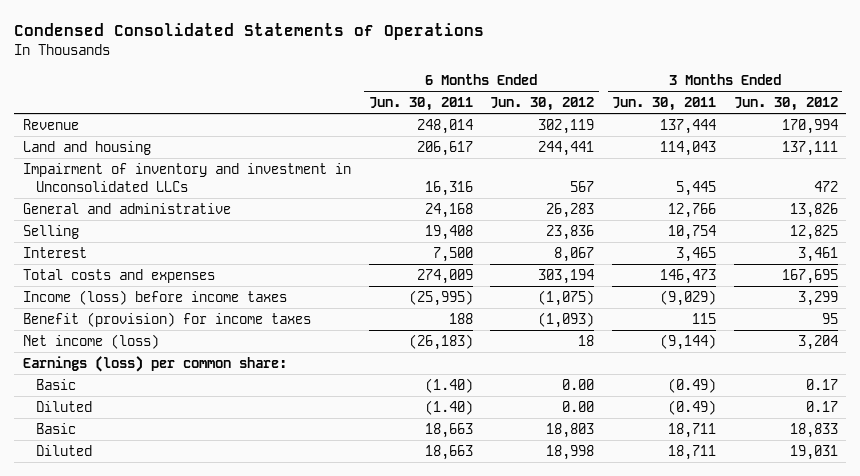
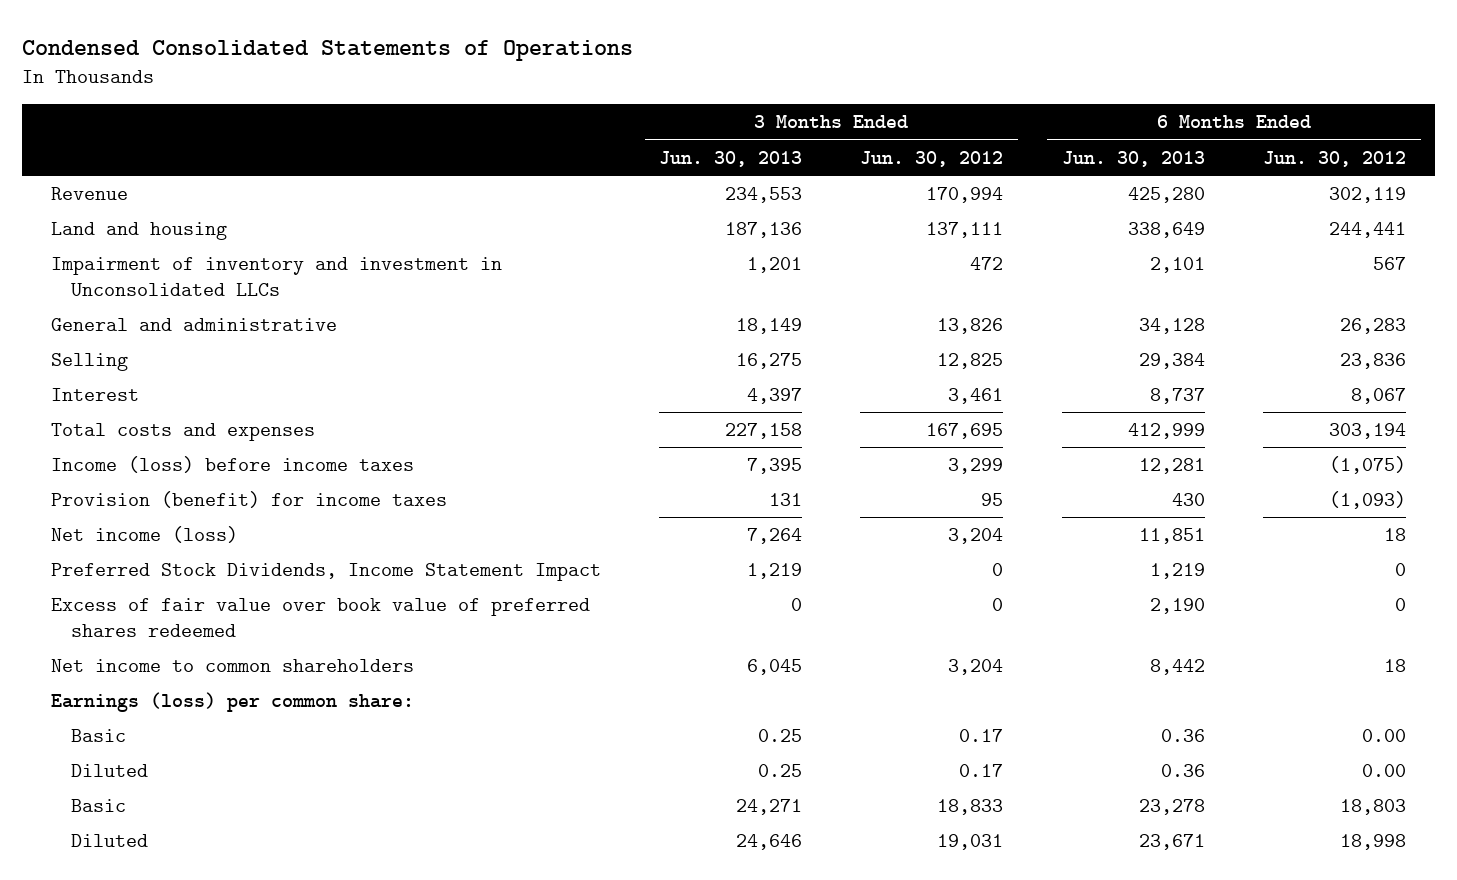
[368,96,473,111] Jun. 30, 2011 -> none
[611,96,716,111] Jun. 30, 2011 -> none
none -> [659,150,803,167] Jun. 30, 2013
none -> [1061,150,1205,167] Jun. 30, 2013
[22,311,311,327] Benefit (provision) for income taxes -> [50,491,447,509] Provision (benefit) for income taxes
none -> [50,563,601,582] Preferred Stock Dividends, Income Statement Impact
none -> [50,598,590,637] Excess of fair value over book value of preferred shares redeemed
none -> [50,659,414,673] Net income to common shareholders

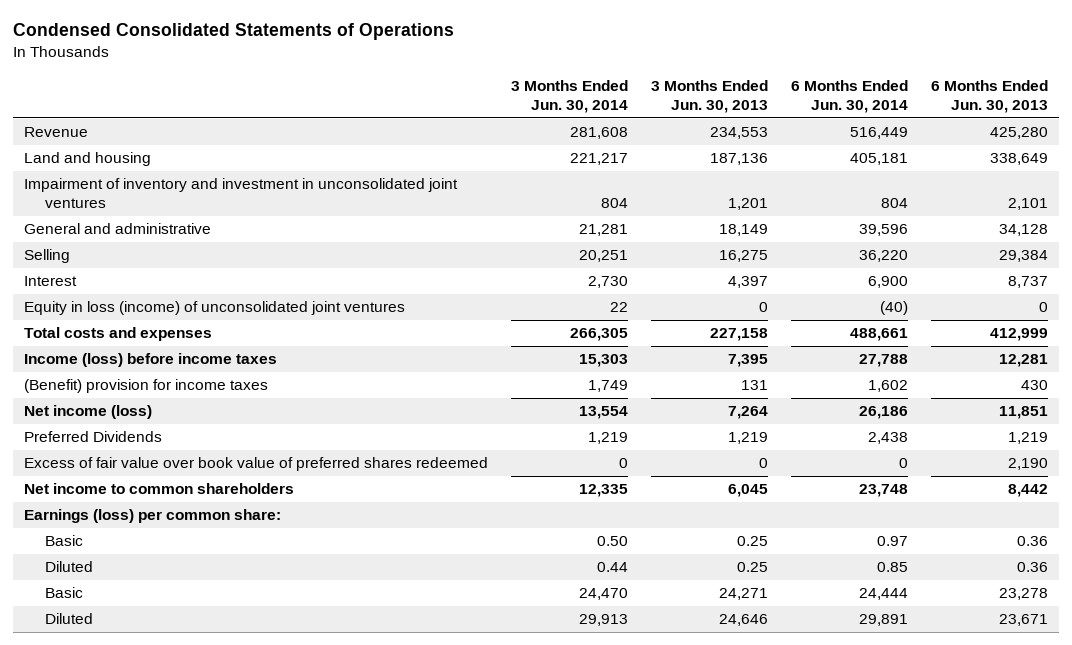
[860,150,1004,167] Jun. 30, 2012 -> none
[1263,150,1407,167] Jun. 30, 2012 -> none
none -> [510,79,628,113] 3 Months Ended Jun. 30, 2014
none -> [790,79,908,113] 6 Months Ended Jun. 30, 2014
[50,257,502,296] Impairment of inventory and investment in Unconsolidated LLCs -> [24,178,459,209] Impairment of inventory and investment in unconsolidated joint ventures
none -> [24,301,406,316] Equity in loss (income) of unconsolidated joint ventures
[50,491,447,509] Provision (benefit) for income taxes -> [24,379,269,394] (Benefit) provision for income taxes
[50,563,601,582] Preferred Stock Dividends, Income Statement Impact -> [24,431,163,443] Preferred Dividends

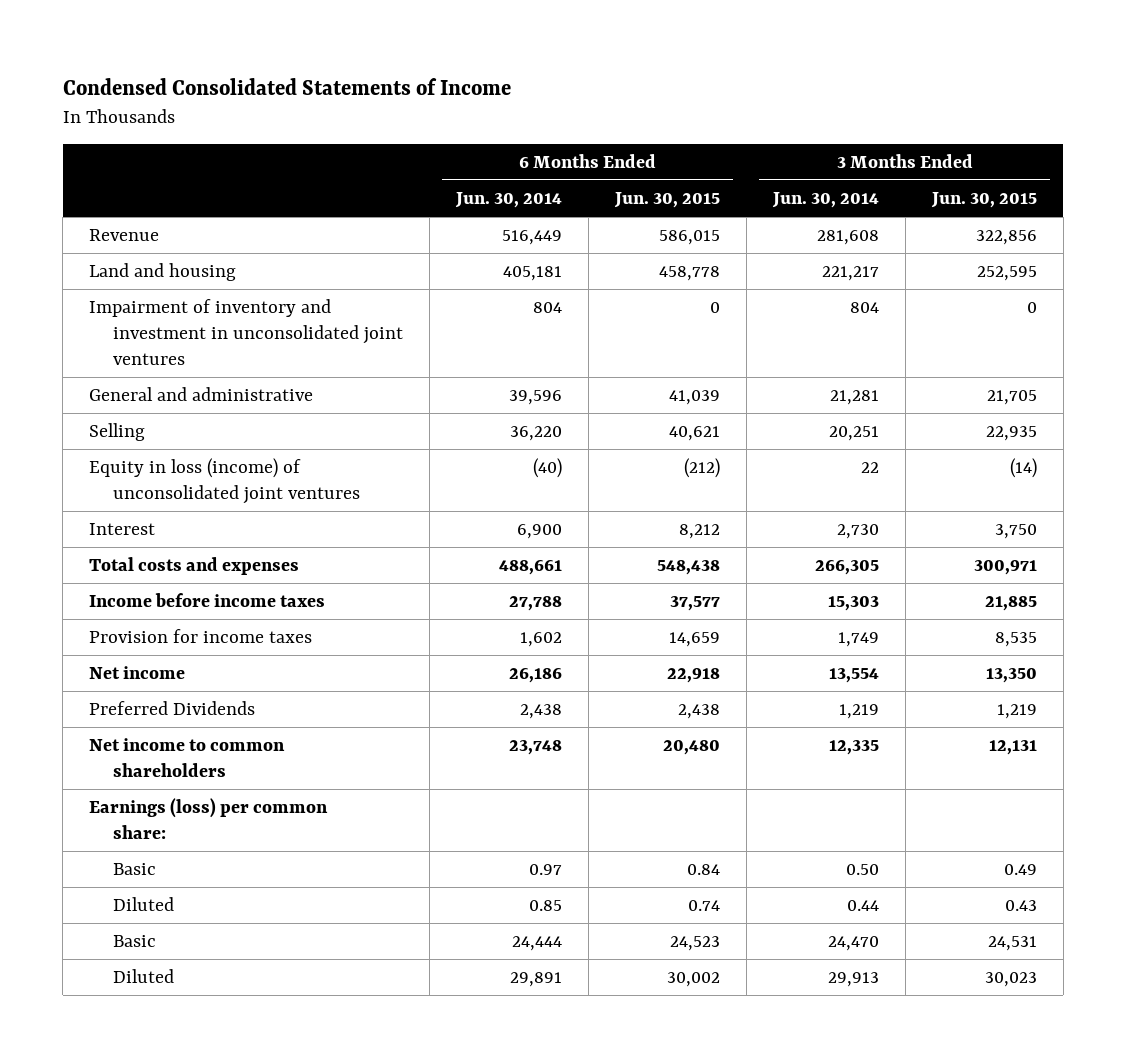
[12,23,454,41] Condensed Consolidated Statements of Operations -> [62,77,511,95] Condensed Consolidated Statements of Income
[650,79,768,113] 3 Months Ended Jun. 30, 2013 -> none
[930,79,1048,113] 6 Months Ended Jun. 30, 2013 -> none
none -> [613,191,720,208] Jun. 30, 2015
none -> [930,191,1037,208] Jun. 30, 2015
[24,276,78,287] Interest -> [89,522,156,535] Interest
[24,353,278,368] Income (loss) before income taxes -> [89,592,326,607] Income before income taxes
[24,379,269,394] (Benefit) provision for income taxes -> [89,628,313,643] Provision for income taxes
[24,405,153,420] Net income (loss) -> [89,665,186,679] Net income
[24,457,489,472] Excess of fair value over book value of preferred shares redeemed -> none

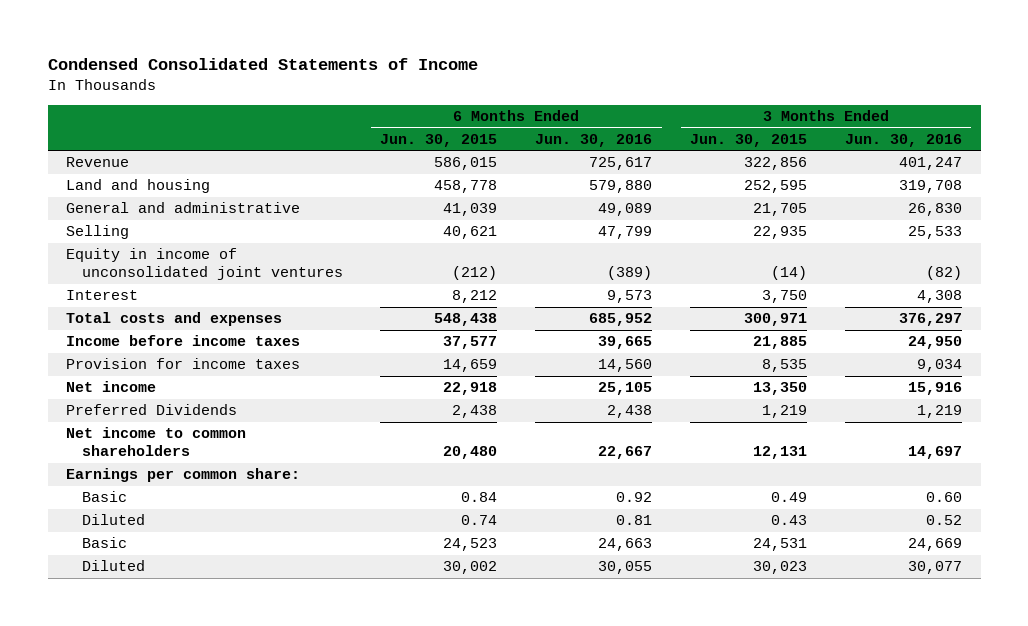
[454,191,562,208] Jun. 30, 2014 -> none
[771,191,879,208] Jun. 30, 2014 -> none
none -> [535,133,653,147] Jun. 30, 2016
none -> [844,133,962,147] Jun. 30, 2016
[89,298,403,365] Impairment of inventory and investment in unconsolidated joint ventures -> none
[89,457,360,504] Equity in loss (income) of unconsolidated joint ventures -> [66,248,343,281] Equity in income of unconsolidated joint ventures
[89,797,329,839] Earnings (loss) per common share: -> [66,468,301,483] Earnings per common share:

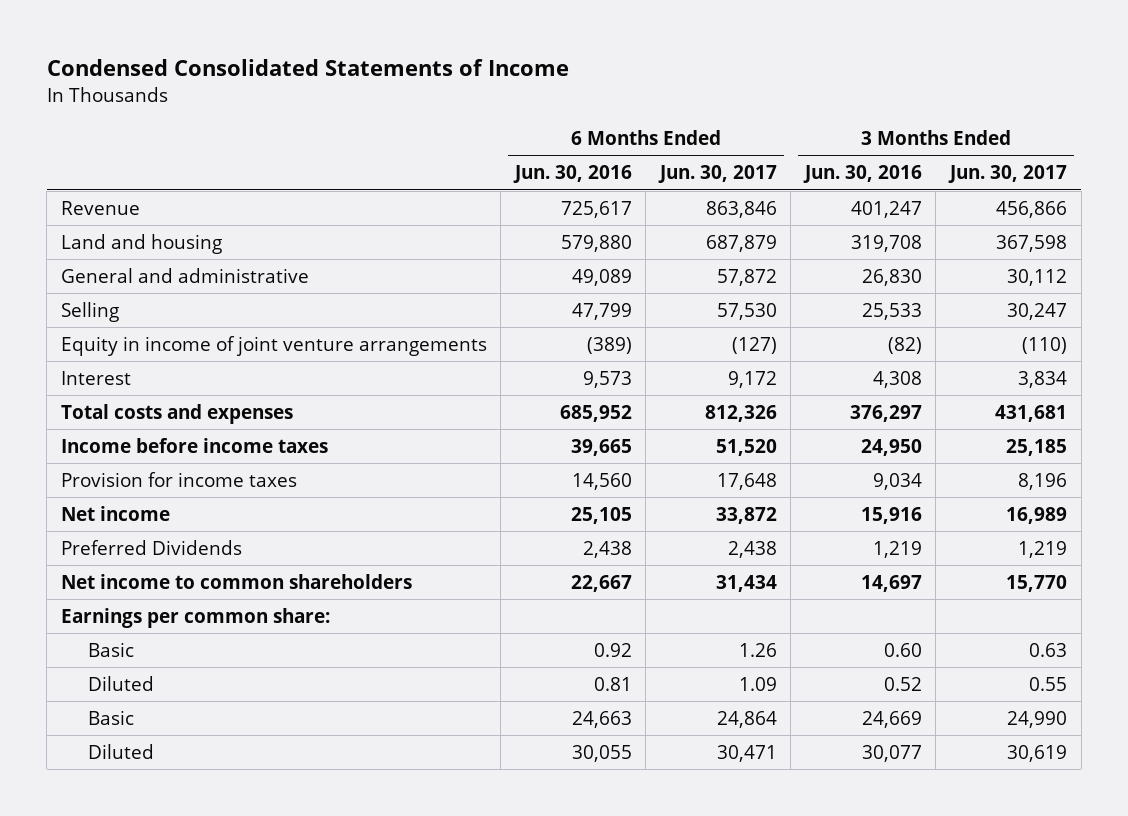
[380,133,498,147] Jun. 30, 2015 -> none
[690,133,808,147] Jun. 30, 2015 -> none
none -> [657,165,777,184] Jun. 30, 2017
none -> [947,165,1067,184] Jun. 30, 2017
[66,248,343,281] Equity in income of unconsolidated joint ventures -> [60,335,487,356] Equity in income of joint venture arrangements

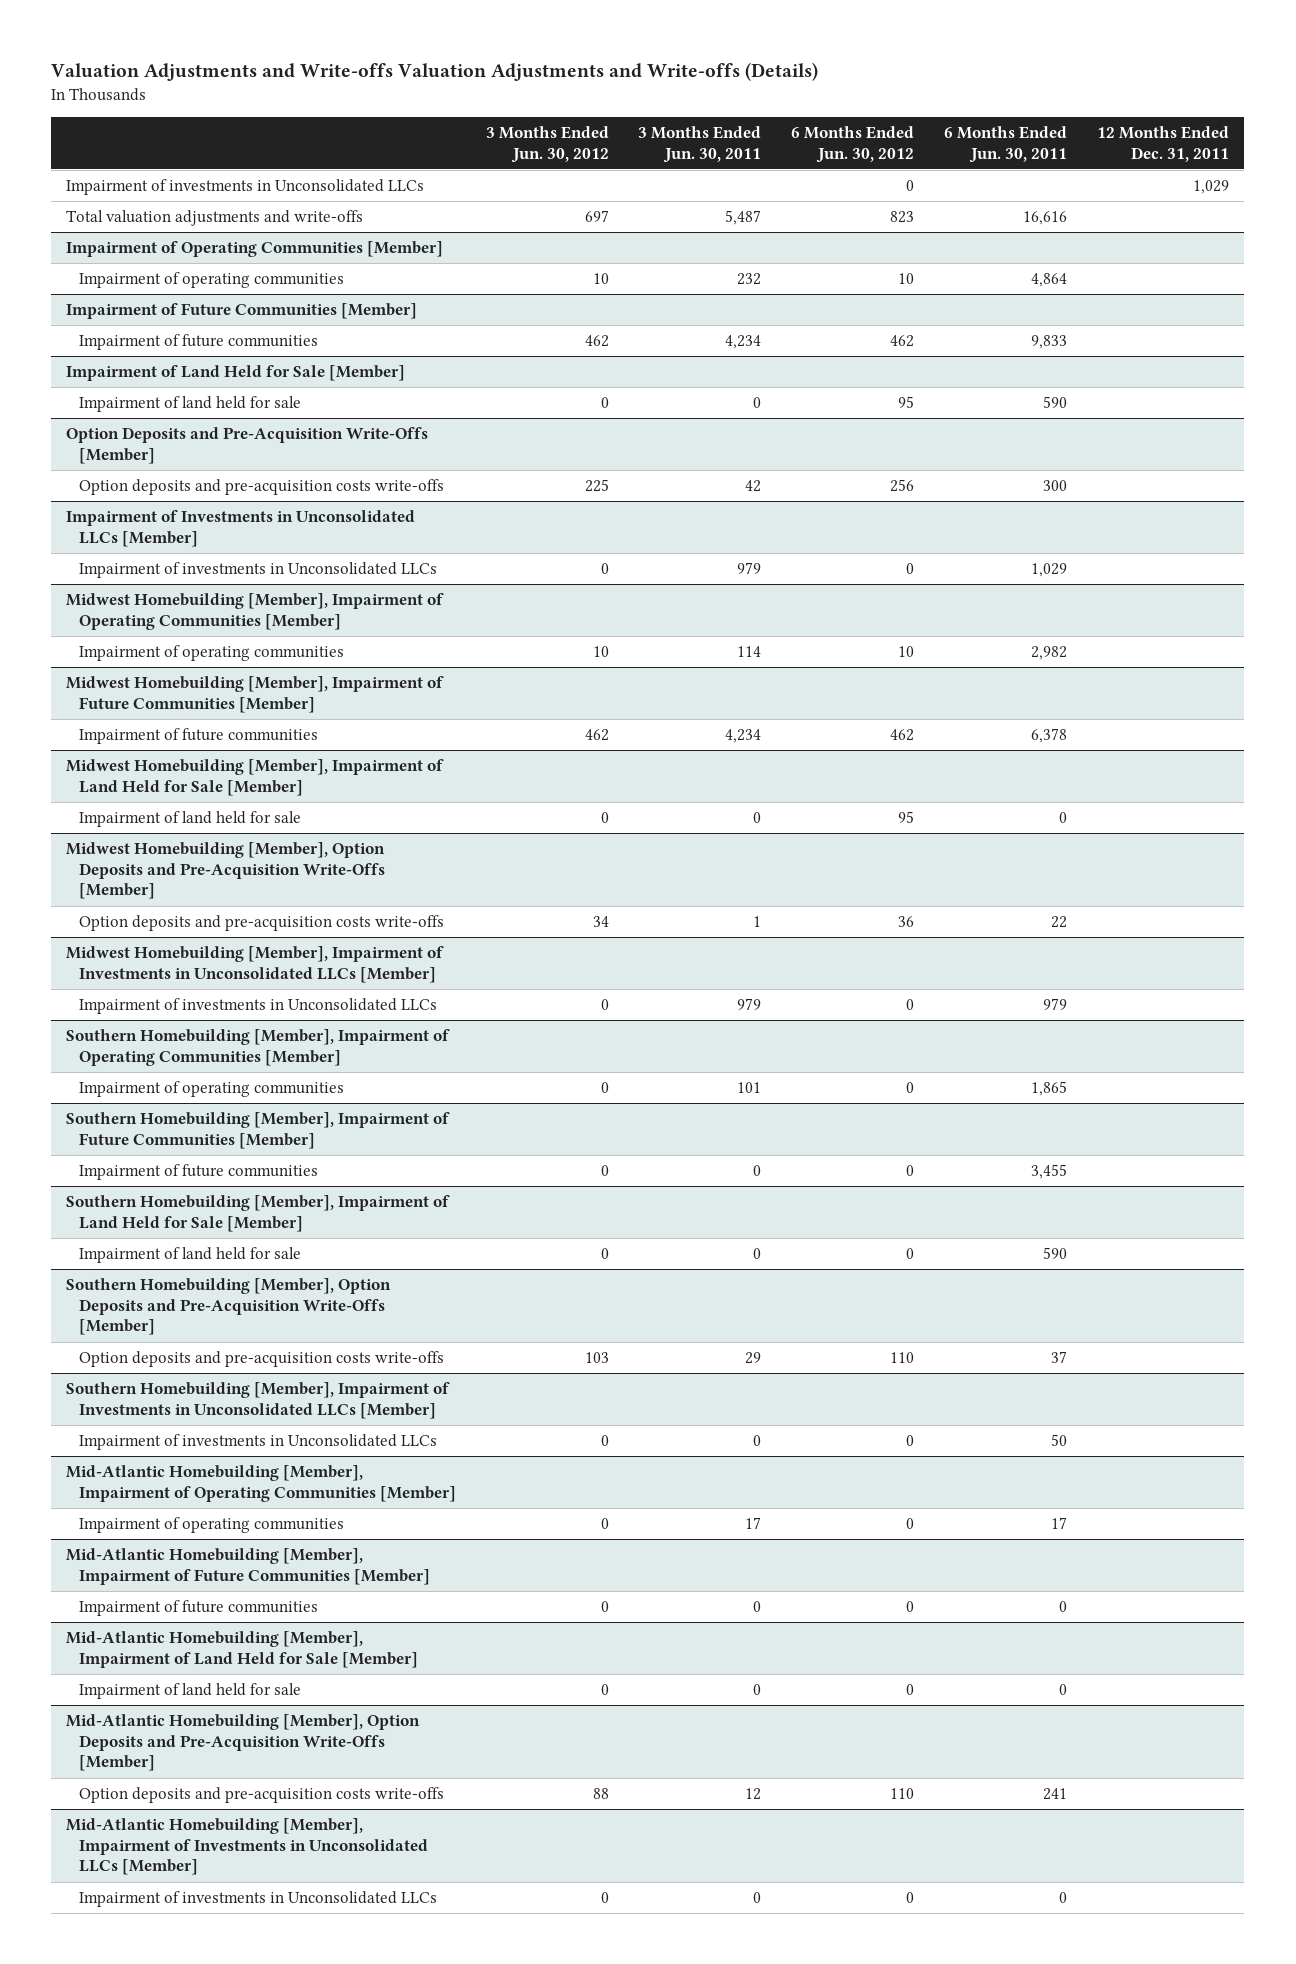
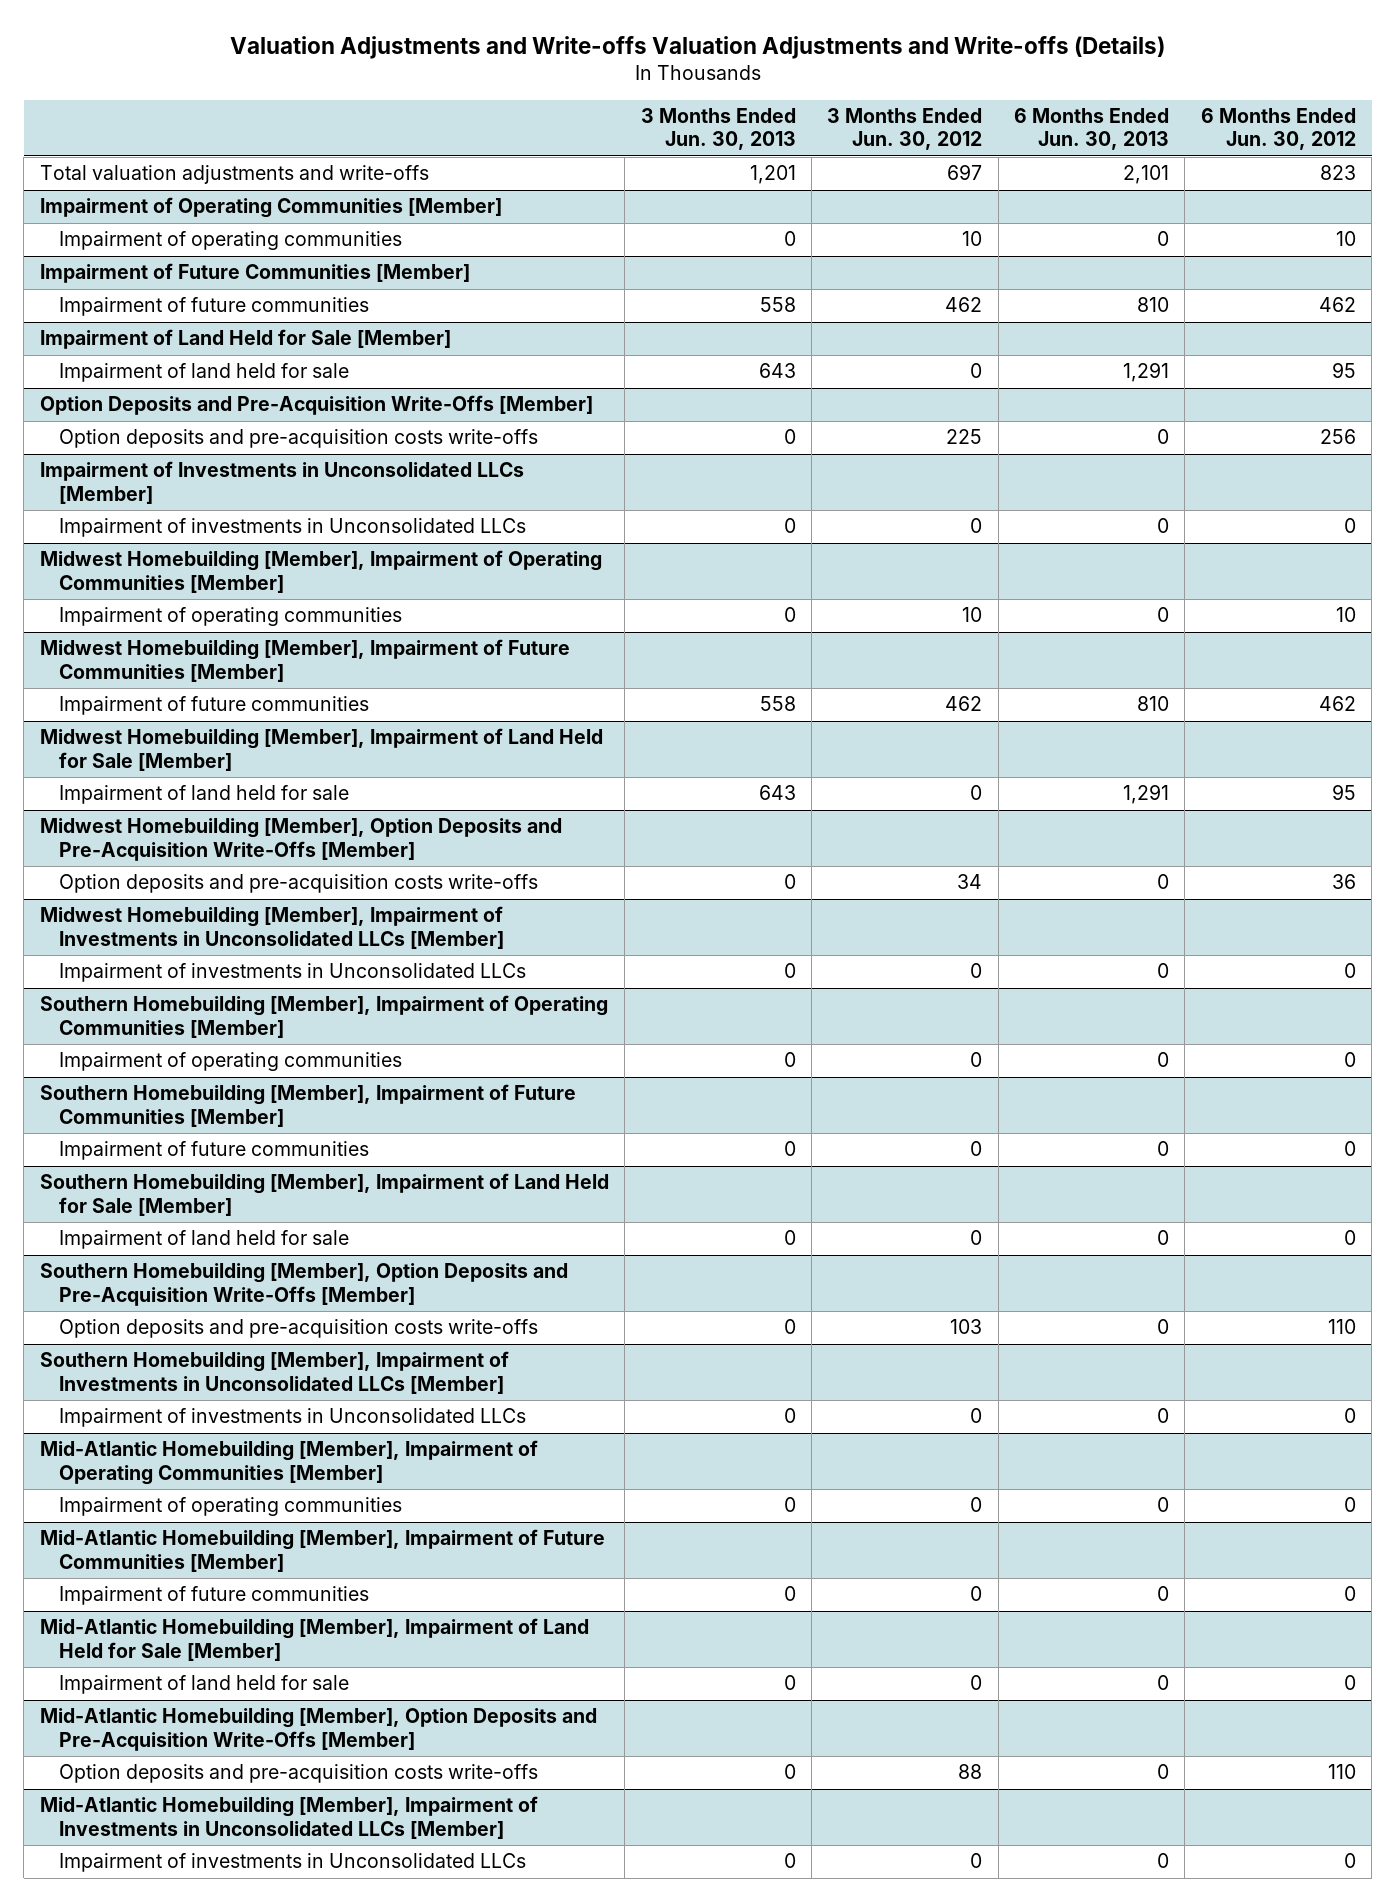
[638,125,762,163] 3 Months Ended Jun. 30, 2011 -> none
[944,125,1068,163] 6 Months Ended Jun. 30, 2011 -> none
[1097,125,1230,162] 12 Months Ended Dec. 31, 2011 -> none
none -> [640,108,796,151] 3 Months Ended Jun. 30, 2013
none -> [1013,108,1169,151] 6 Months Ended Jun. 30, 2013
[66,179,425,196] Impairment of investments in Unconsolidated LLCs -> none

